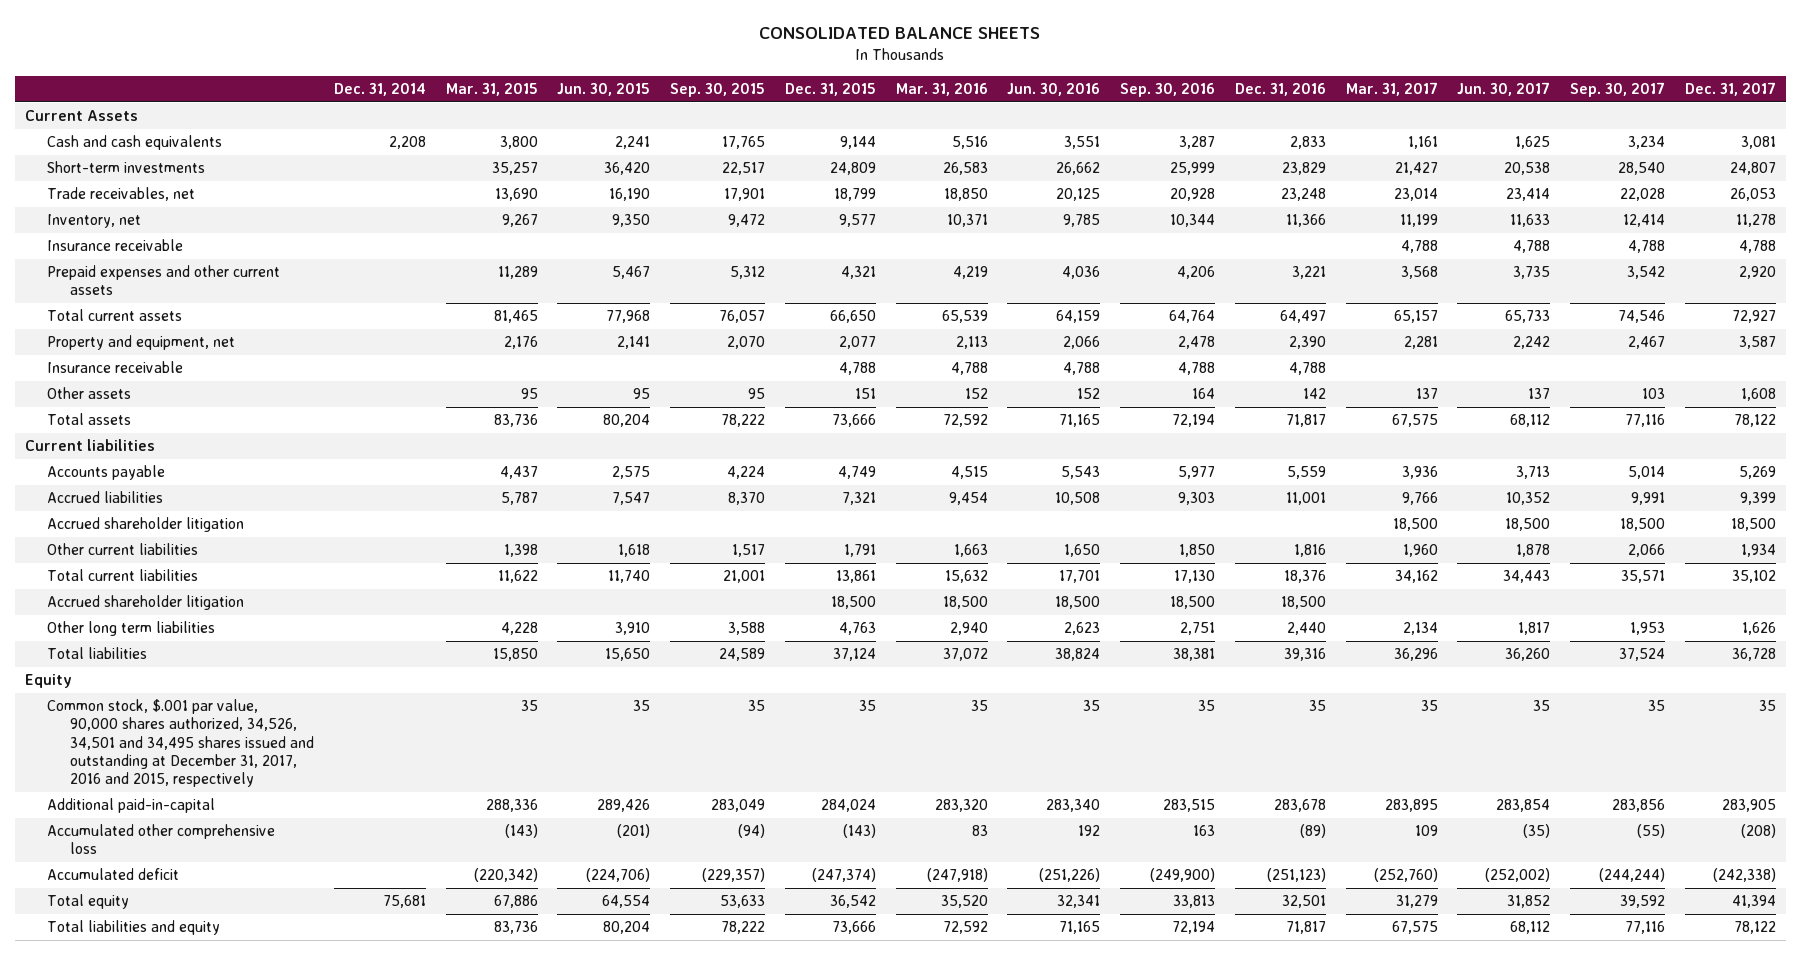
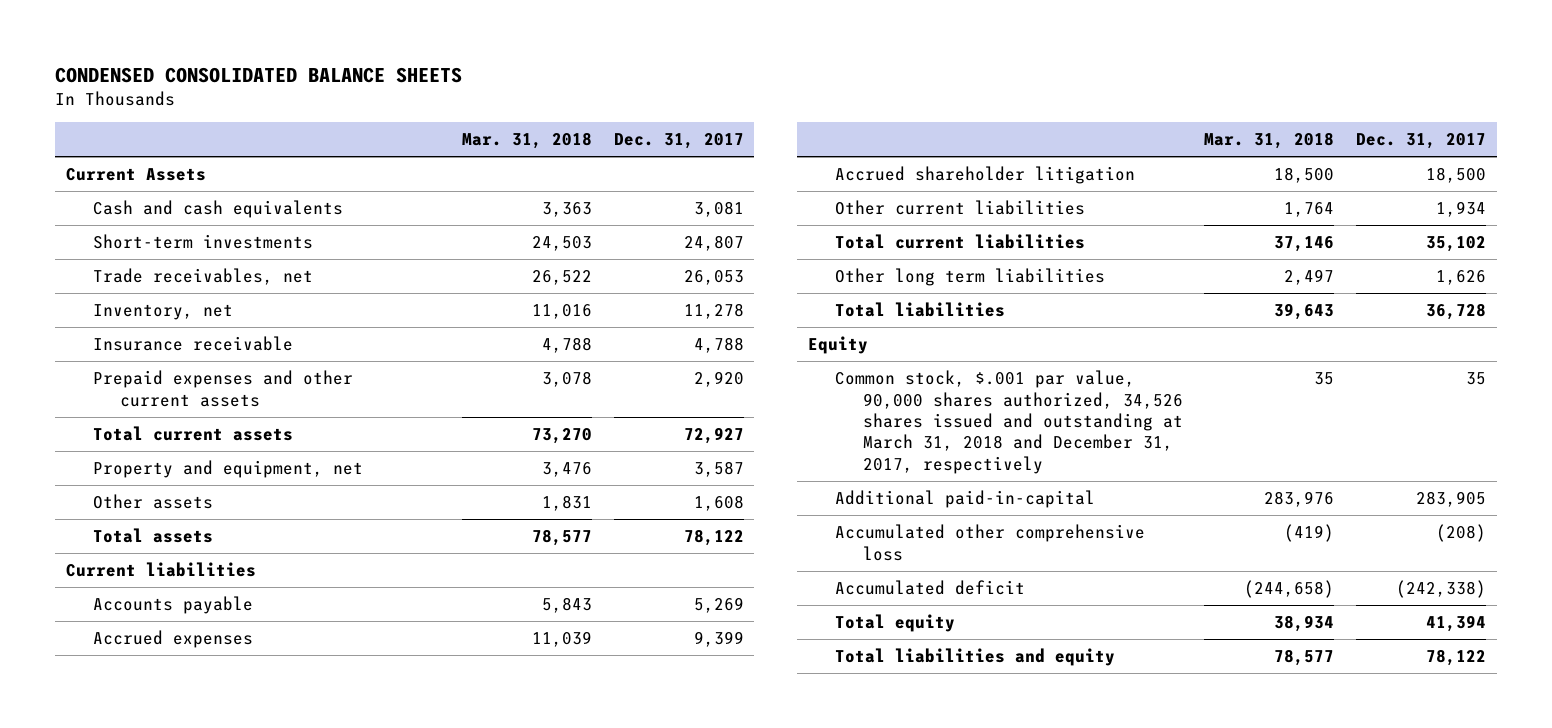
[759,27,1041,40] CONSOLIDATED BALANCE SHEETS -> [55,66,463,83] CONDENSED CONSOLIDATED BALANCE SHEETS
[333,83,426,97] Dec. 31, 2014 -> none
[445,83,538,97] Mar. 31, 2015 -> none
[557,83,651,97] Jun. 30, 2015 -> none
[670,83,766,98] Sep. 30, 2015 -> none
[784,83,876,97] Dec. 31, 2015 -> none
[895,83,988,97] Mar. 31, 2016 -> none
[1007,83,1101,97] Jun. 30, 2016 -> none
[1120,83,1216,98] Sep. 30, 2016 -> none
[1234,83,1326,97] Dec. 31, 2016 -> none
[1345,82,1438,97] Mar. 31, 2017 -> none
[1457,82,1551,97] Jun. 30, 2017 -> none
[1570,82,1666,98] Sep. 30, 2017 -> none
none -> [461,132,592,150] Mar. 31, 2018
[47,361,184,374] Insurance receivable -> none
[47,491,164,504] Accrued liabilities -> [93,630,254,649] Accrued expenses
[47,595,245,611] Accrued shareholder litigation -> none
[47,699,315,788] Common stock, $.001 par value, 90,000 shares authorized, 34,526, 34,501 and 34,495 shares issued and outstanding at December 31, 2017, 2016 and 2015, respectively -> [835,370,1183,474] Common stock, $.001 par value, 90,000 shares authorized, 34,526 shares issued and outstanding at March 31, 2018 and December 31, 2017, respectively

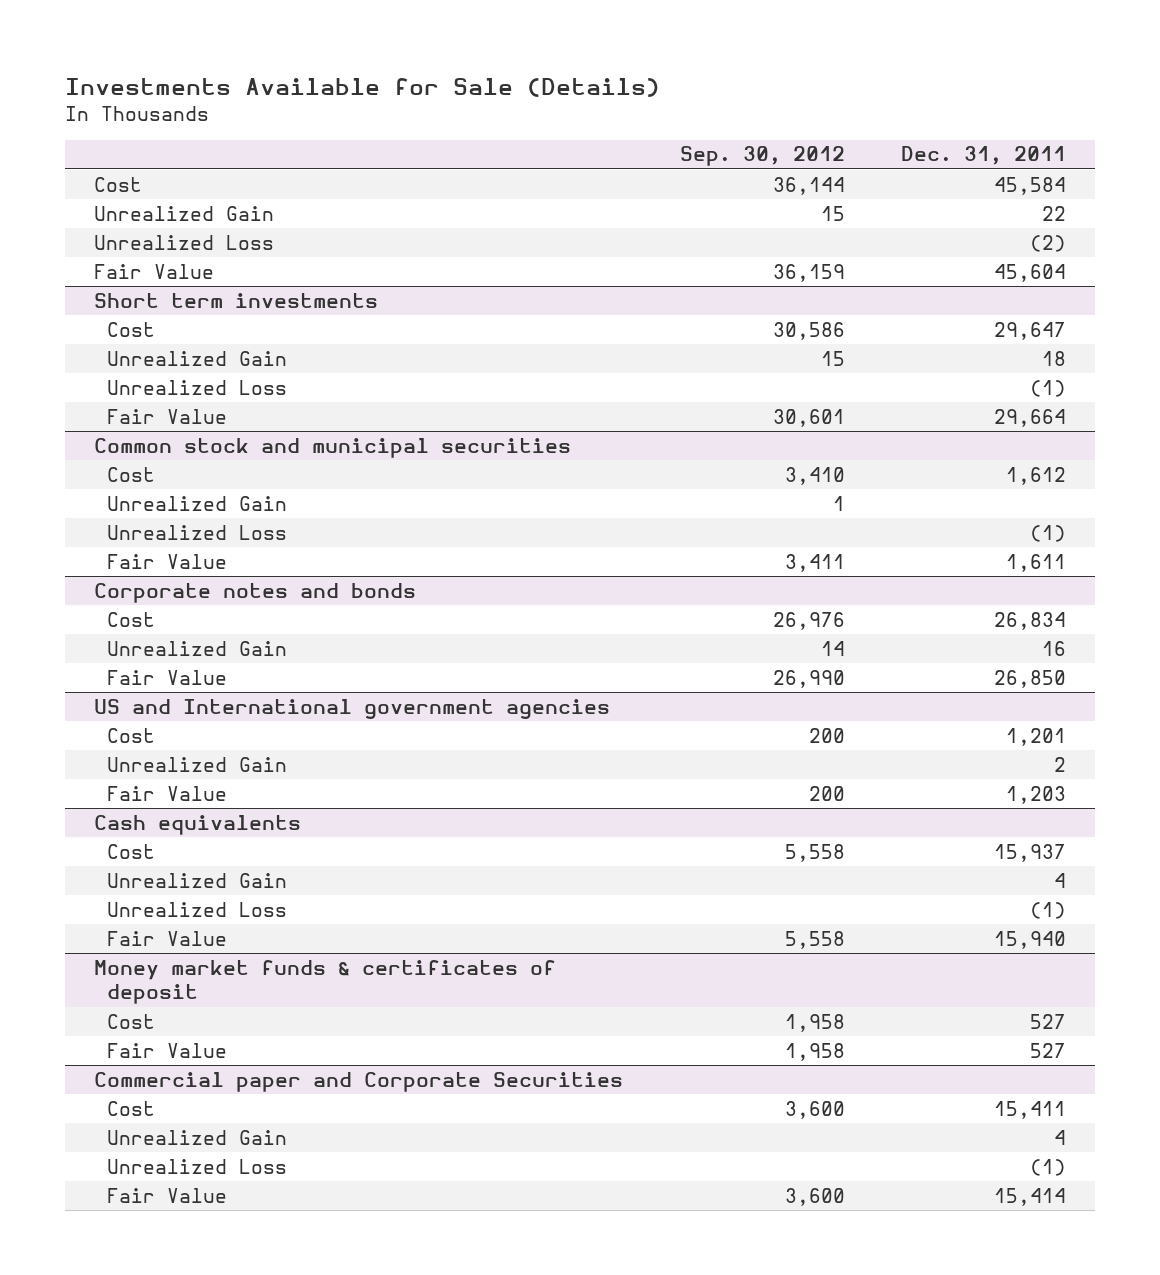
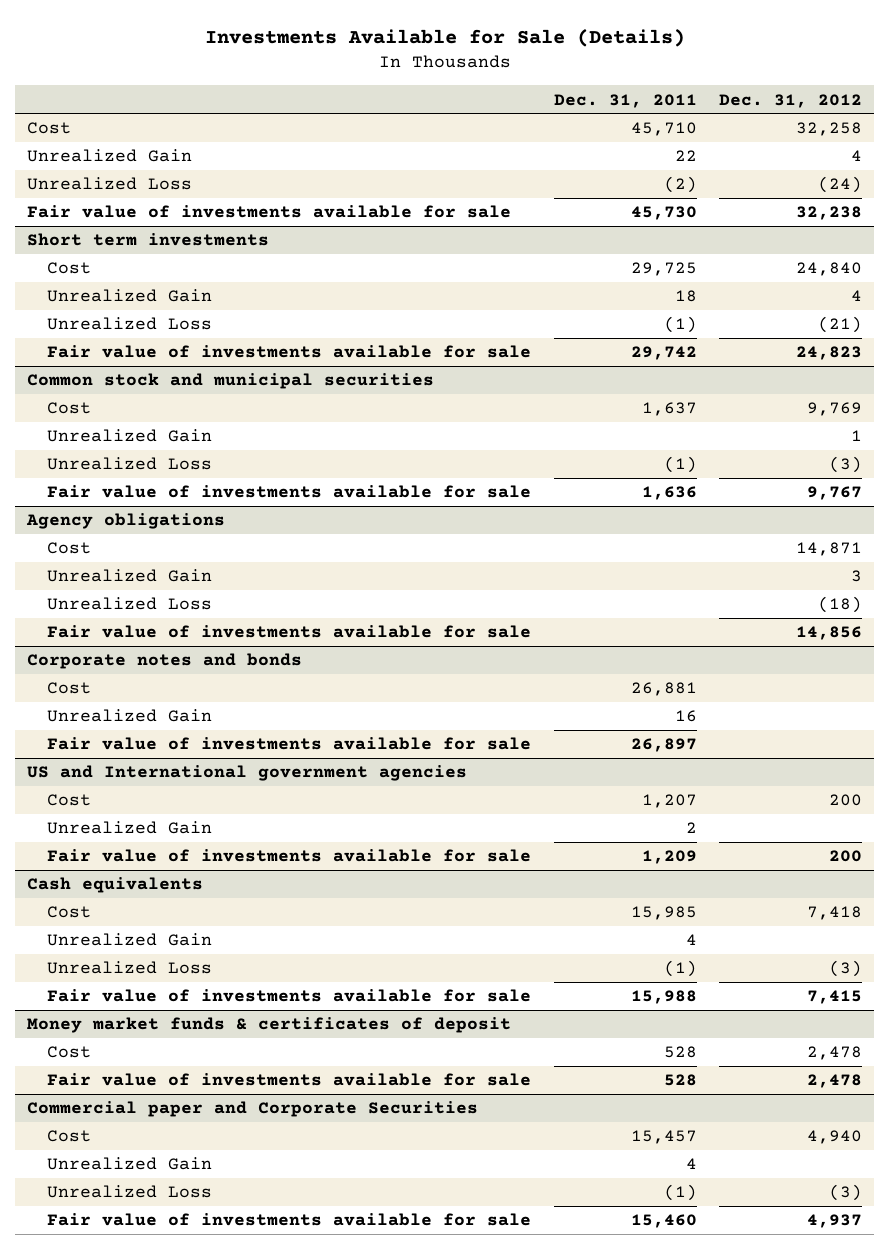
[679,146,845,167] Sep. 30, 2012 -> none
none -> [719,93,863,108] Dec. 31, 2012
[994,176,1067,195] 45,584 -> [630,122,697,137] 45,710
[93,263,214,279] Fair Value -> [26,205,511,219] Fair value of investments available for sale
[994,263,1067,282] 45,604 -> [630,206,697,221] 45,730
[994,321,1067,340] 29,647 -> [630,262,697,277] 29,725
[107,408,228,424] Fair Value -> [47,345,532,359] Fair value of investments available for sale
[994,408,1067,427] 29,664 -> [630,346,697,361] 29,742
[1006,466,1067,485] 1,612 -> [641,402,697,417] 1,637
[107,553,228,569] Fair Value -> [47,485,532,499] Fair value of investments available for sale
[1006,553,1067,572] 1,611 -> [641,486,697,501] 1,636
none -> [25,513,225,530] Agency obligations
none -> [47,542,92,555] Cost
none -> [47,569,213,583] Unrealized Gain
none -> [47,597,213,611] Unrealized Loss
none -> [47,625,532,639] Fair value of investments available for sale
[994,611,1067,630] 26,834 -> [630,682,697,697] 26,881
[107,669,228,685] Fair Value -> [47,737,532,751] Fair value of investments available for sale
[994,669,1067,688] 26,850 -> [630,738,697,753] 26,897
[1006,727,1067,746] 1,201 -> [641,794,697,809] 1,207
[107,785,228,801] Fair Value -> [47,849,532,863] Fair value of investments available for sale
[1006,785,1067,804] 1,203 -> [641,850,697,865] 1,209
[994,843,1067,862] 15,937 -> [630,906,697,921] 15,985
[107,930,228,946] Fair Value -> [47,989,532,1003] Fair value of investments available for sale
[994,930,1067,949] 15,940 -> [630,990,697,1005] 15,988
[1030,1013,1067,1029] 527 -> [663,1046,697,1059] 528
[107,1042,228,1058] Fair Value -> [47,1073,532,1087] Fair value of investments available for sale
[1030,1042,1067,1058] 527 -> [663,1074,697,1087] 528
[994,1100,1067,1119] 15,411 -> [630,1130,697,1145] 15,457
[107,1187,228,1203] Fair Value -> [47,1213,532,1227] Fair value of investments available for sale
[994,1187,1067,1206] 15,414 -> [630,1214,697,1229] 15,460

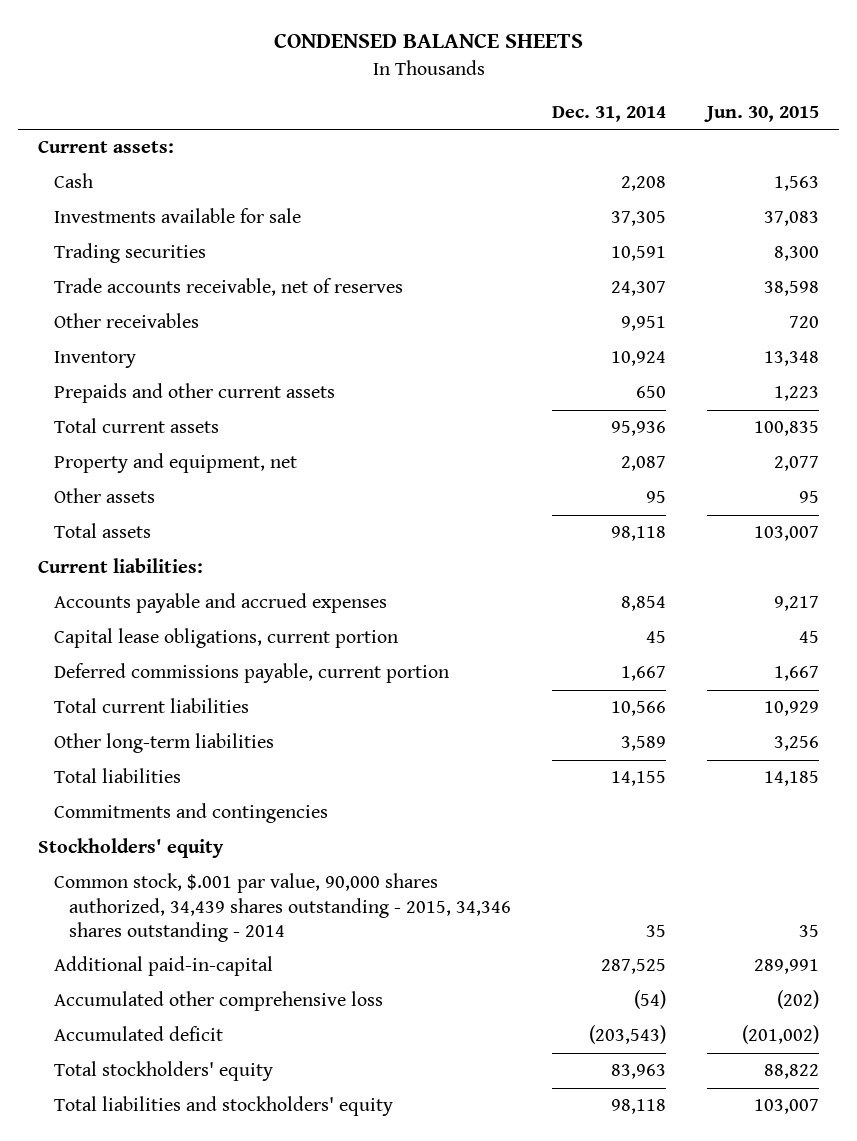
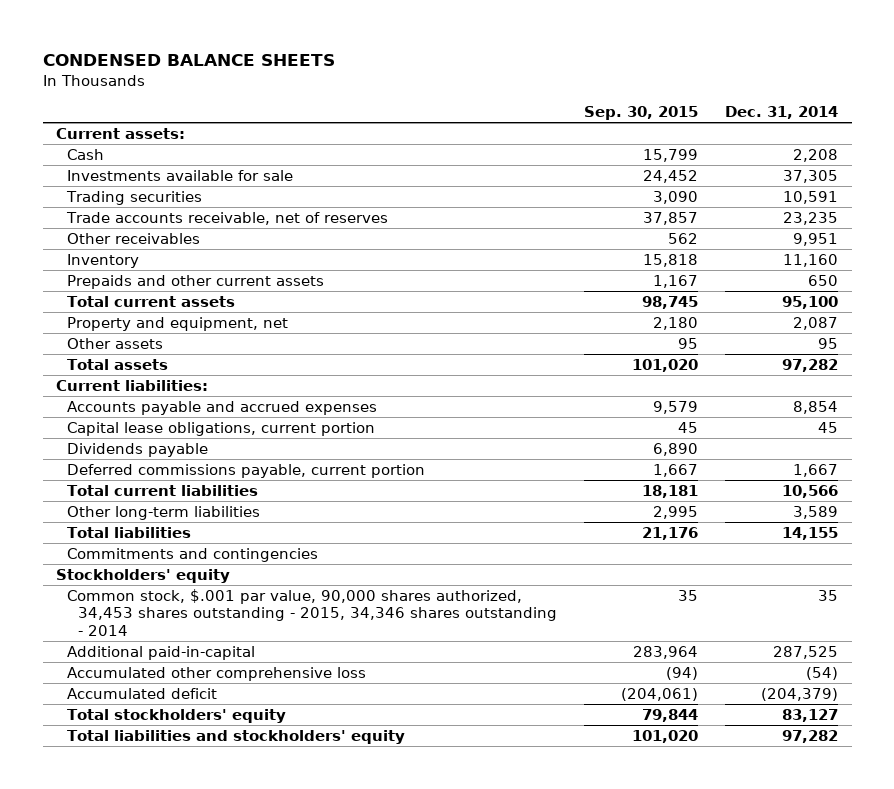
[703,105,819,122] Jun. 30, 2015 -> none
none -> [583,106,698,121] Sep. 30, 2015
[610,281,666,297] 24,307 -> [783,212,839,226] 23,235
[610,351,666,367] 10,924 -> [783,254,839,268] 11,160
[610,421,666,437] 95,936 -> [782,296,839,310] 95,100
[610,526,666,542] 98,118 -> [782,359,839,373] 97,282
none -> [66,443,208,458] Dividends payable
[53,873,511,942] Common stock, $.001 par value, 90,000 shares authorized, 34,439 shares outstanding - 2015, 34,346 shares outstanding - 2014 -> [66,589,557,636] Common stock, $.001 par value, 90,000 shares authorized, 34,453 shares outstanding - 2015, 34,346 shares outstanding - 2014
[588,1025,666,1045] (203,543) -> [761,688,839,702] (204,379)
[610,1064,666,1080] 83,963 -> [782,709,839,723] 83,127
[610,1099,666,1115] 98,118 -> [782,730,839,744] 97,282

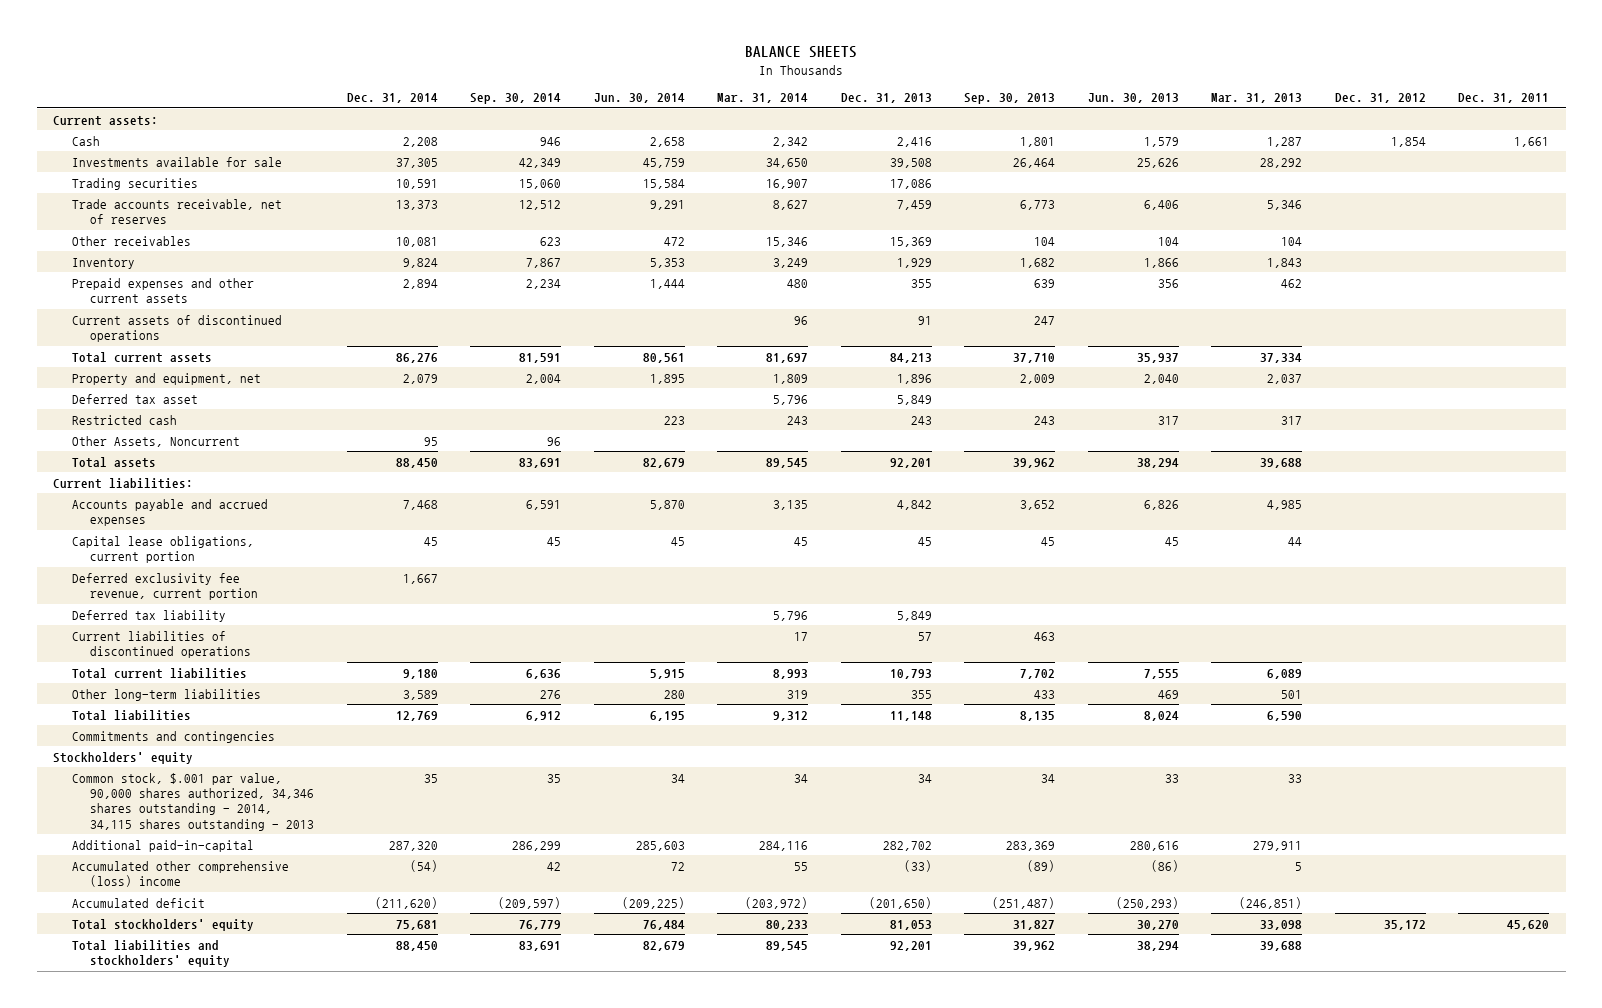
[42,53,335,66] CONDENSED BALANCE SHEETS -> [745,46,858,59] BALANCE SHEETS
[583,106,698,121] Sep. 30, 2015 -> none
none -> [470,92,562,104] Sep. 30, 2014
none -> [593,92,685,103] Jun. 30, 2014
none -> [717,92,809,103] Mar. 31, 2014
none -> [840,92,932,103] Dec. 31, 2013
none -> [964,92,1056,104] Sep. 30, 2013
none -> [1087,92,1179,103] Jun. 30, 2013
none -> [1211,92,1303,103] Mar. 31, 2013
none -> [1334,92,1426,103] Dec. 31, 2012
none -> [1458,92,1550,103] Dec. 31, 2011
[783,212,839,226] 23,235 -> [395,199,438,210] 13,373
[793,233,839,247] 9,951 -> [395,236,438,247] 10,081
[783,254,839,268] 11,160 -> [402,257,438,268] 9,824
[66,275,324,290] Prepaids and other current assets -> [71,277,254,304] Prepaid expenses and other current assets
[808,275,839,287] 650 -> [402,278,438,289] 2,894
none -> [71,314,282,343] Current assets of discontinued operations
[782,296,839,310] 95,100 -> [395,352,438,363] 86,276
[793,317,839,331] 2,087 -> [402,373,438,384] 2,079
none -> [71,393,198,404] Deferred tax asset
none -> [71,414,177,425] Restricted cash
[66,338,163,350] Other assets -> [71,435,240,447] Other Assets, Noncurrent
[782,359,839,373] 97,282 -> [395,457,438,468] 88,450
[793,401,839,415] 8,854 -> [402,499,438,510] 7,468
[66,443,208,458] Dividends payable -> none
[66,464,425,479] Deferred commissions payable, current portion -> [71,572,259,601] Deferred exclusivity fee revenue, current portion
none -> [71,609,226,622] Deferred tax liability
none -> [71,630,252,659] Current liabilities of discontinued operations
[782,485,839,499] 10,566 -> [402,668,438,679] 9,180
[782,527,839,541] 14,155 -> [395,710,438,721] 12,769
[66,589,557,636] Common stock, $.001 par value, 90,000 shares authorized, 34,453 shares outstanding - 2015, 34,346 shares outstanding - 2014 -> [71,772,315,831] Common stock, $.001 par value, 90,000 shares authorized, 34,346 shares outstanding - 2014, 34,115 shares outstanding - 2013
[773,646,839,660] 287,525 -> [388,840,438,851] 287,320
[66,667,366,682] Accumulated other comprehensive loss -> [71,860,289,888] Accumulated other comprehensive (loss) income
[761,688,839,702] (204,379) -> [374,896,438,909] (211,620)
[782,709,839,723] 83,127 -> [395,919,438,930] 75,681
[782,730,839,744] 97,282 -> [395,940,438,951] 88,450

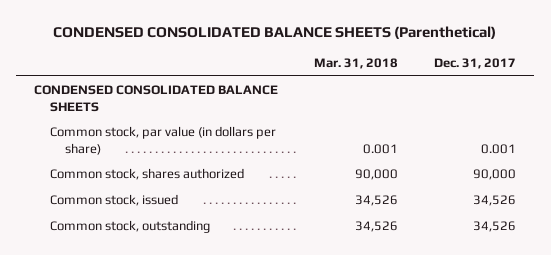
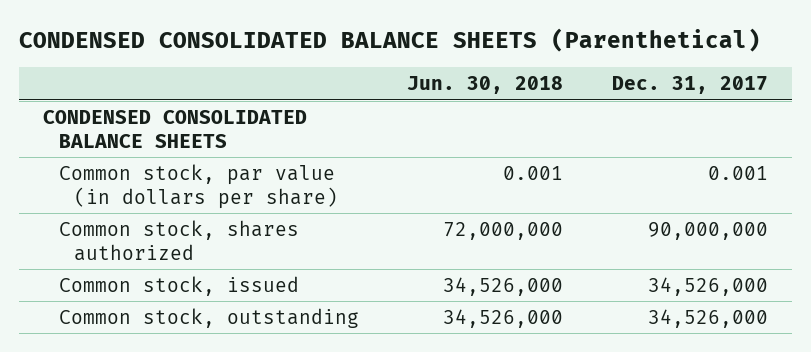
[314,57,399,69] Mar. 31, 2018 -> none
none -> [407,76,564,95] Jun. 30, 2018
[473,169,517,181] 90,000 -> [647,221,768,240] 90,000,000
[473,195,517,207] 34,526 -> [647,276,768,296] 34,526,000
[473,221,517,233] 34,526 -> [647,308,768,328] 34,526,000

